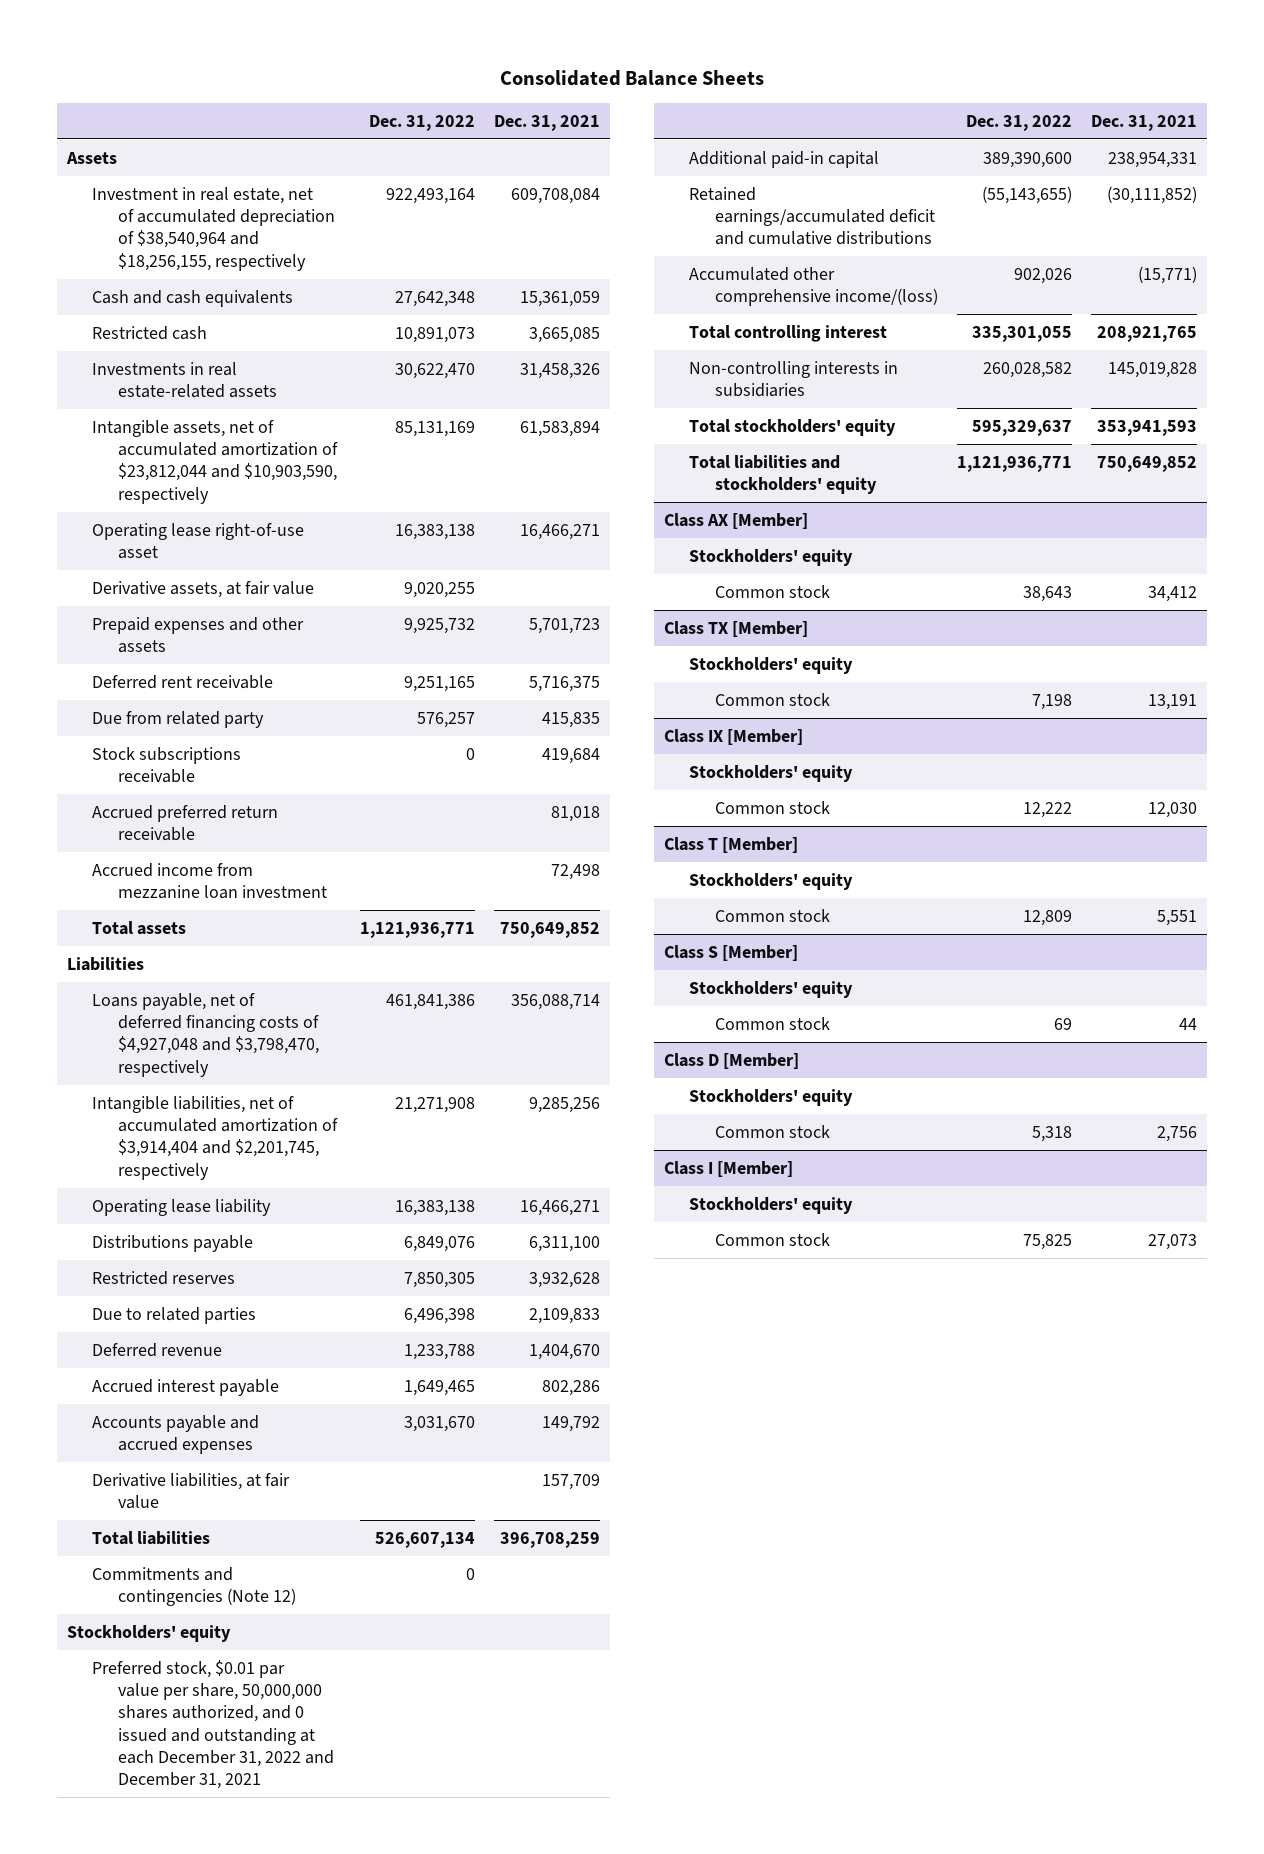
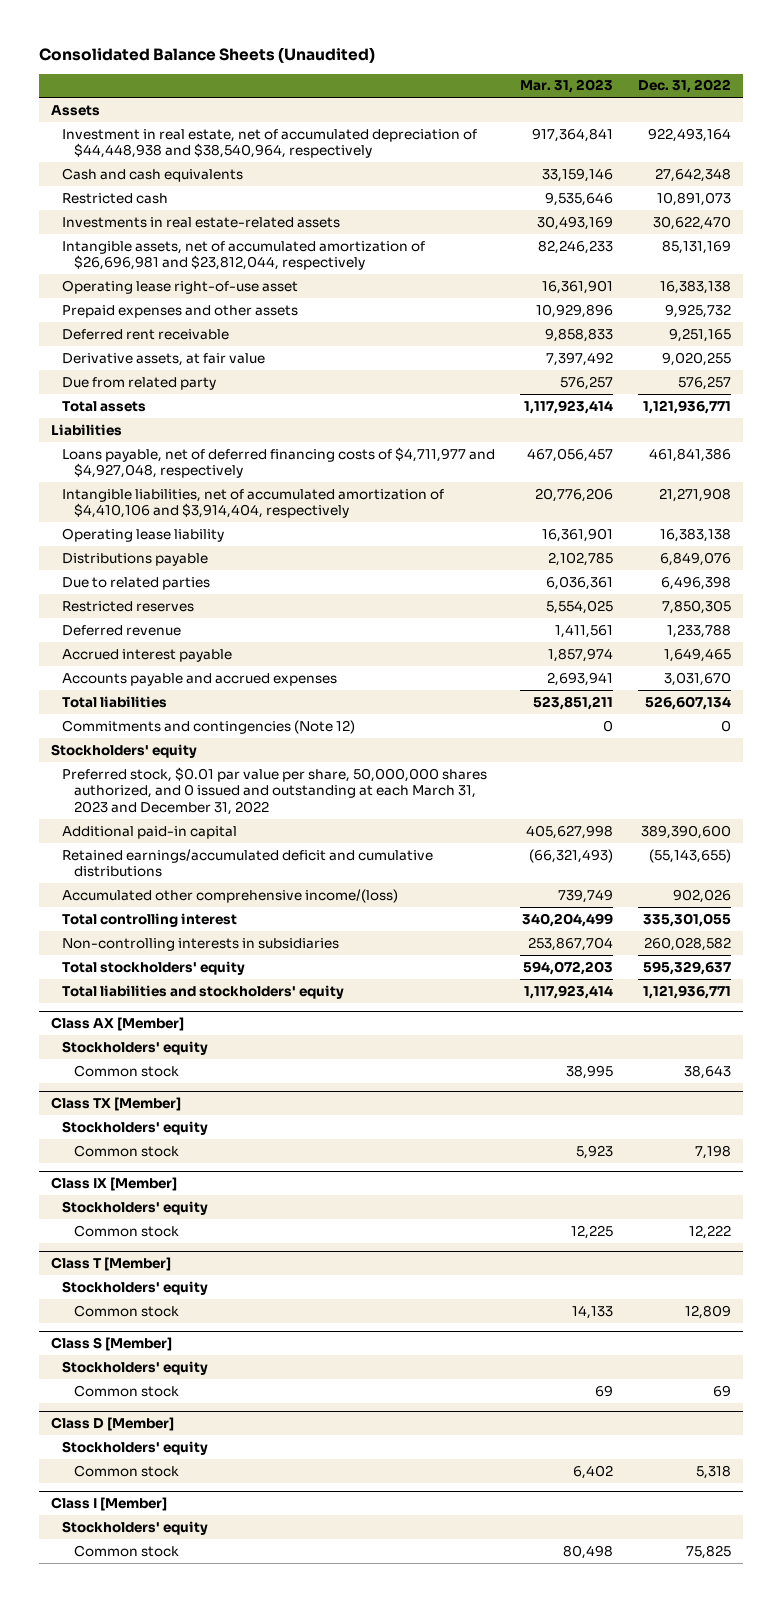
[499,69,764,86] Consolidated Balance Sheets -> [38,46,375,63] Consolidated Balance Sheets (Unaudited)
[494,114,601,131] Dec. 31, 2021 -> none
none -> [520,79,614,94] Mar. 31, 2023
[92,186,335,271] Investment in real estate, net of accumulated depreciation of $38,540,964 and $18,256,155, respectively -> [62,128,478,159] Investment in real estate, net of accumulated depreciation of $44,448,938 and $38,540,964, respectively
[92,419,338,504] Intangible assets, net of accumulated amortization of $23,812,044 and $10,903,590, respectively -> [62,240,426,271] Intangible assets, net of accumulated amortization of $26,696,981 and $23,812,044, respectively
[92,580,315,598] Derivative assets, at fair value -> [62,352,266,366] Derivative assets, at fair value
[92,746,242,784] Stock subscriptions receivable -> none
[92,804,279,842] Accrued preferred return receivable -> none
[92,862,327,900] Accrued income from mezzanine loan investment -> none
[92,992,319,1077] Loans payable, net of deferred financing costs of $4,927,048 and $3,798,470, respectively -> [62,446,496,479] Loans payable, net of deferred financing costs of $4,711,977 and $4,927,048, respectively
[92,1095,338,1180] Intangible liabilities, net of accumulated amortization of $3,914,404 and $2,201,745, respectively -> [62,488,445,519] Intangible liabilities, net of accumulated amortization of $4,410,106 and $3,914,404, respectively
[92,1270,236,1285] Restricted reserves -> [62,600,195,612] Restricted reserves
[92,1472,291,1510] Derivative liabilities, at fair value -> none
[92,1659,334,1790] Preferred stock, $0.01 par value per share, 50,000,000 shares authorized, and 0 issued and outstanding at each December 31, 2022 and December 31, 2021 -> [62,766,488,815] Preferred stock, $0.01 par value per share, 50,000,000 shares authorized, and 0 issued and outstanding at each March 31, 2023 and December 31, 2022

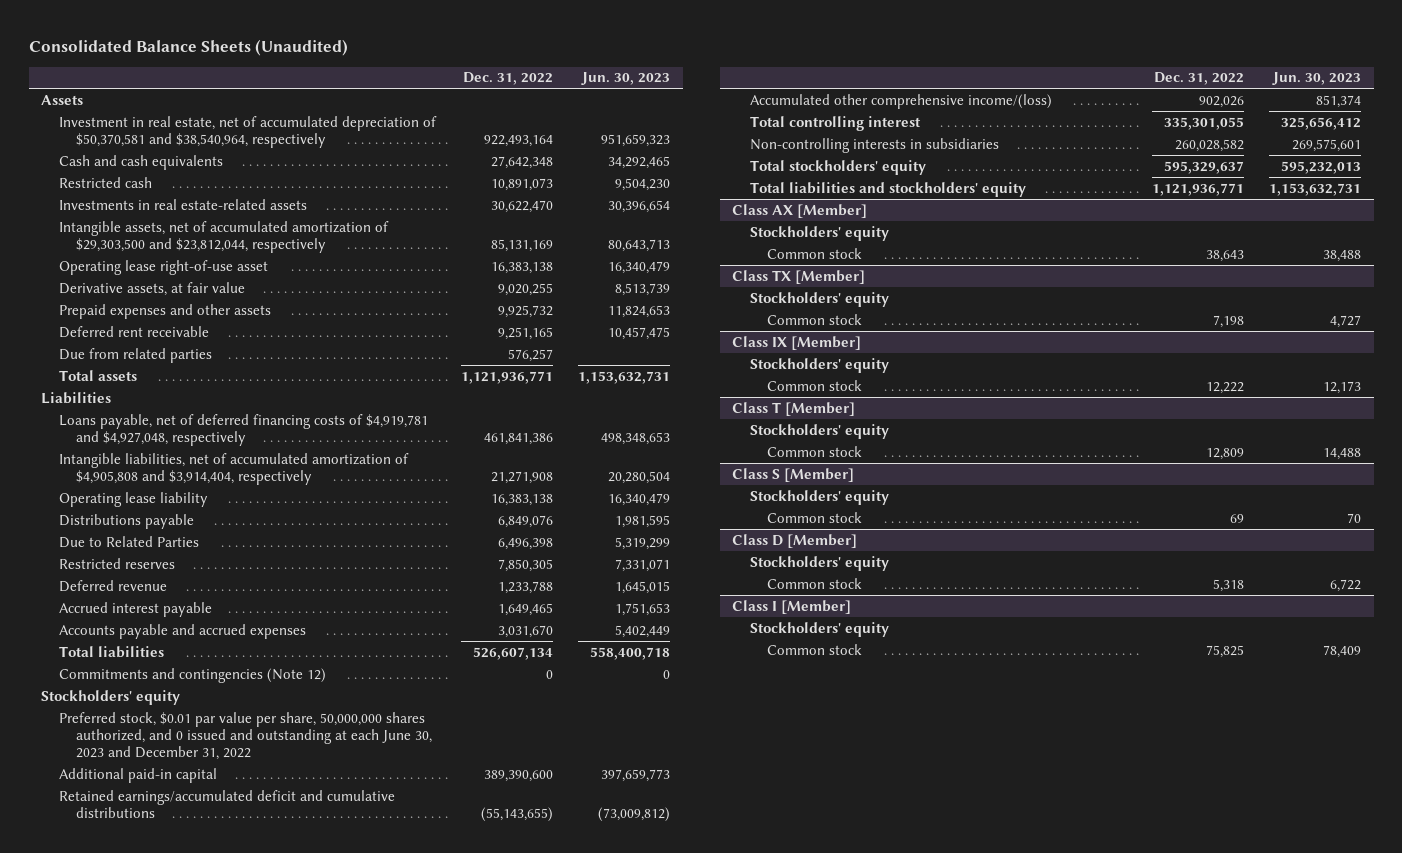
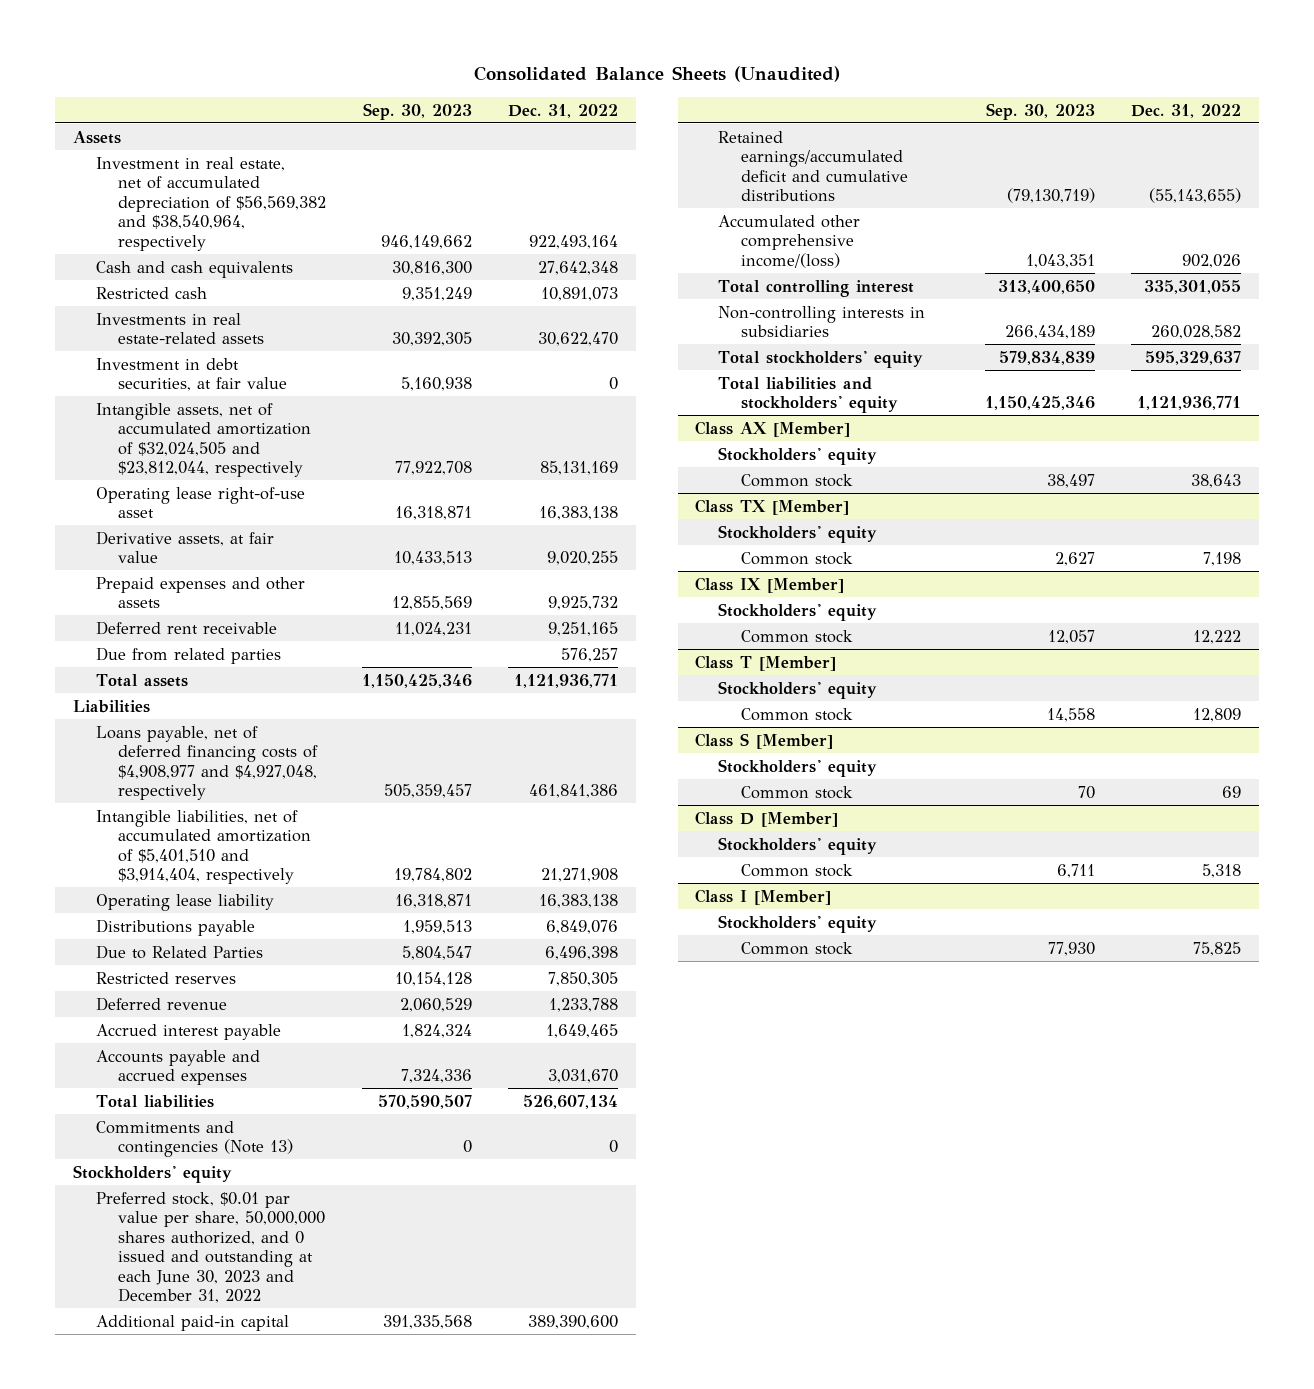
[581,72,671,86] Jun. 30, 2023 -> none
none -> [363,102,473,120] Sep. 30, 2023
[58,115,437,148] Investment in real estate, net of accumulated depreciation of $50,370,581 and $38,540,964, respectively -> [95,156,327,251] Investment in real estate, net of accumulated depreciation of $56,569,382 and $38,540,964, respectively
none -> [95,357,288,392] Investment in debt securities, at fair value
[58,220,389,253] Intangible assets, net of accumulated amortization of $29,303,500 and $23,812,044, respectively -> [95,402,312,478] Intangible assets, net of accumulated amortization of $32,024,505 and $23,812,044, respectively
[58,413,428,446] Loans payable, net of deferred financing costs of $4,919,781 and $4,927,048, respectively -> [95,725,319,801] Loans payable, net of deferred financing costs of $4,908,977 and $4,927,048, respectively
[58,452,409,485] Intangible liabilities, net of accumulated amortization of $4,905,808 and $3,914,404, respectively -> [95,809,312,885] Intangible liabilities, net of accumulated amortization of $5,401,510 and $3,914,404, respectively
[58,667,326,683] Commitments and contingencies (Note 12) -> [95,1120,294,1158] Commitments and contingencies (Note 13)

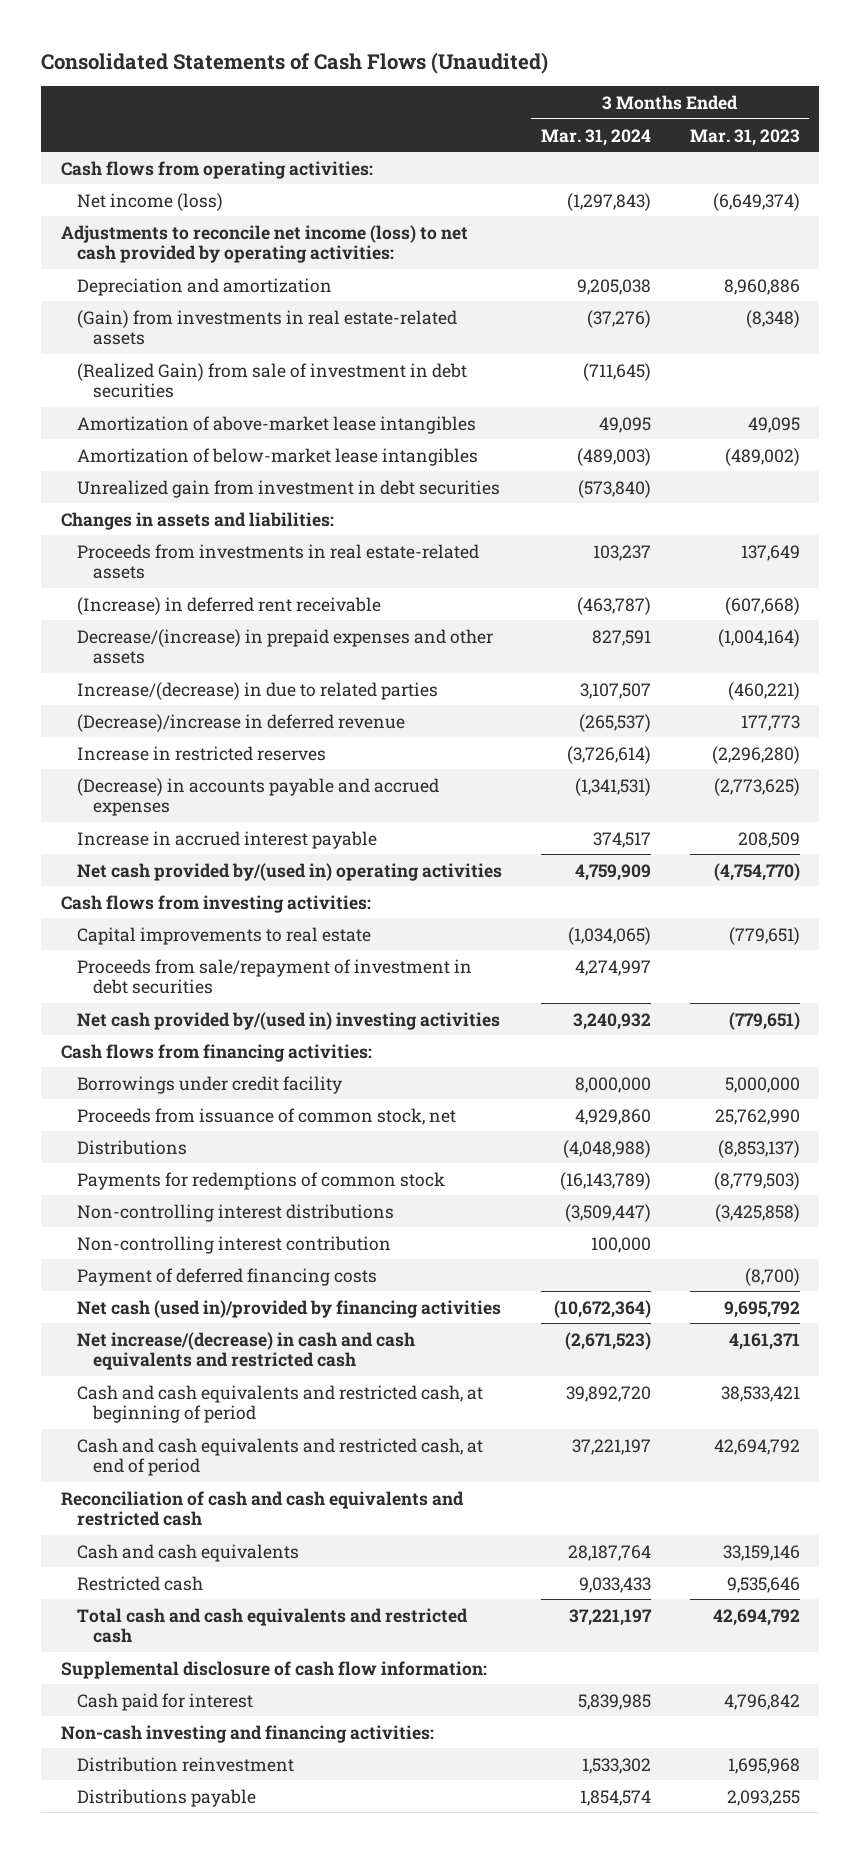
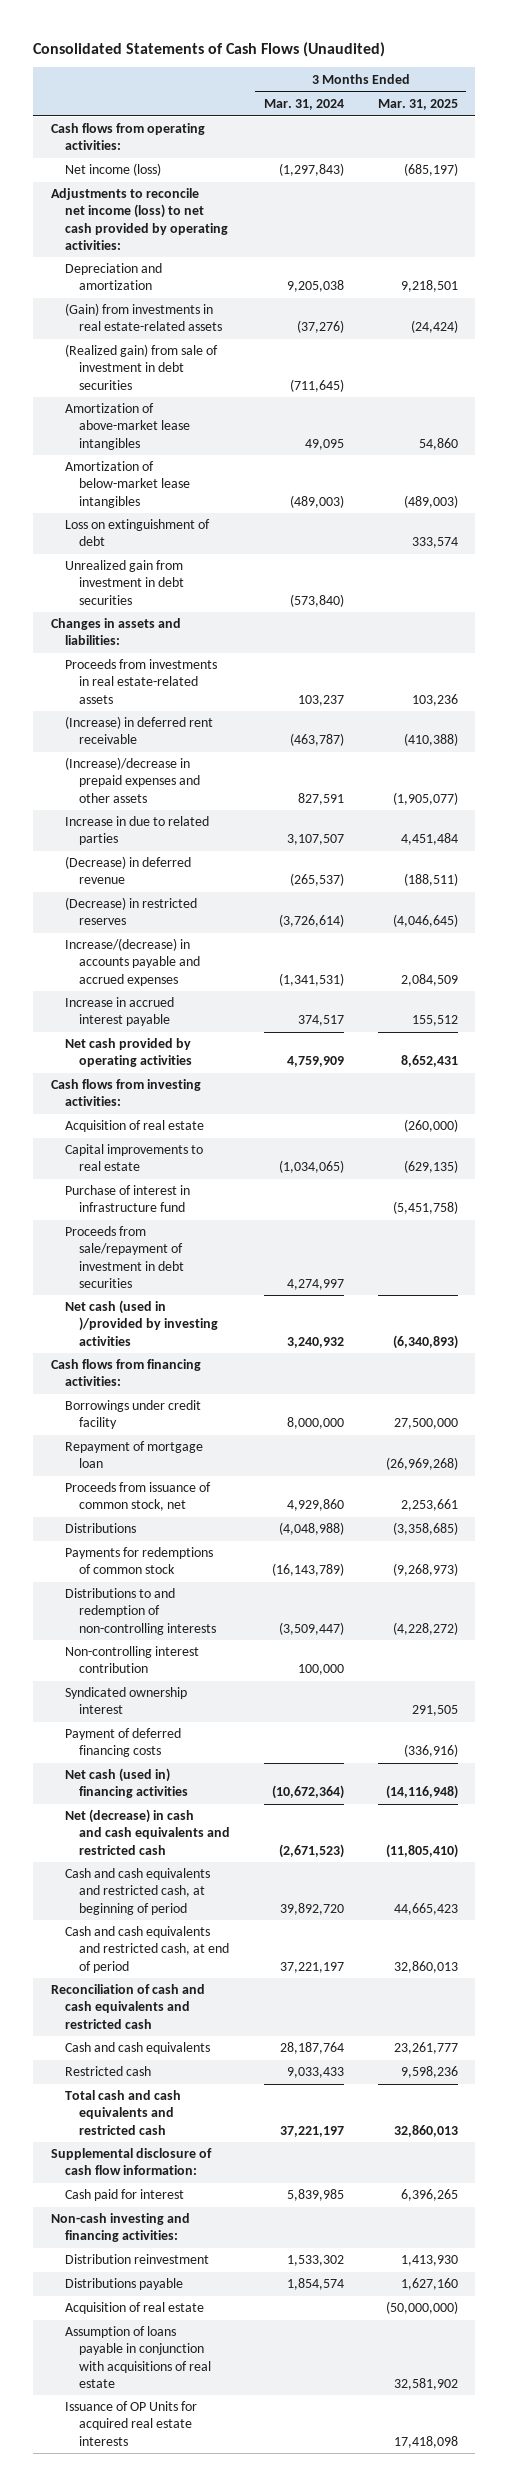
[689,128,800,146] Mar. 31, 2023 -> none
none -> [377,99,458,111] Mar. 31, 2025
[77,362,468,398] (Realized Gain) from sale of investment in debt securities -> [64,344,218,390] (Realized gain) from sale of investment in debt securities
none -> [64,519,210,547] Loss on extinguishment of debt
[77,628,494,664] Decrease/(increase) in prepaid expenses and other assets -> [64,757,200,803] (Increase)/decrease in prepaid expenses and other assets
[77,681,439,700] Increase/(decrease) in due to related parties -> [64,816,209,846] Increase in due to related parties
[77,713,406,732] (Decrease)/increase in deferred revenue -> [64,856,191,885] (Decrease) in deferred revenue
[77,745,327,761] Increase in restricted reserves -> [64,897,197,926] (Decrease) in restricted reserves
[77,777,440,816] (Decrease) in accounts payable and accrued expenses -> [64,938,200,986] Increase/(decrease) in accounts payable and accrued expenses
[77,862,503,881] Net cash provided by/(used in) operating activities -> [64,1038,192,1068] Net cash provided by operating activities
none -> [64,1120,204,1133] Acquisition of real estate
none -> [64,1185,190,1213] Purchase of interest in infrastructure fund
[77,1011,501,1030] Net cash provided by/(used in) investing activities -> [64,1300,218,1346] Net cash (used in )/provided by investing activities
none -> [64,1441,203,1469] Repayment of mortgage loan
[77,1203,395,1222] Non-controlling interest distributions -> [64,1588,216,1635] Distributions to and redemption of non-controlling interests
none -> [64,1687,187,1715] Syndicated ownership interest
[77,1299,502,1318] Net cash (used in)/provided by financing activities -> [64,1768,188,1799] Net cash (used in) financing activities
[77,1331,416,1370] Net increase/(decrease) in cash and cash equivalents and restricted cash -> [64,1809,230,1855] Net (decrease) in cash and cash equivalents and restricted cash
none -> [64,2302,204,2315] Acquisition of real estate
none -> [64,2326,211,2388] Assumption of loans payable in conjunction with acquisitions of real estate
none -> [64,2401,197,2446] Issuance of OP Units for acquired real estate interests

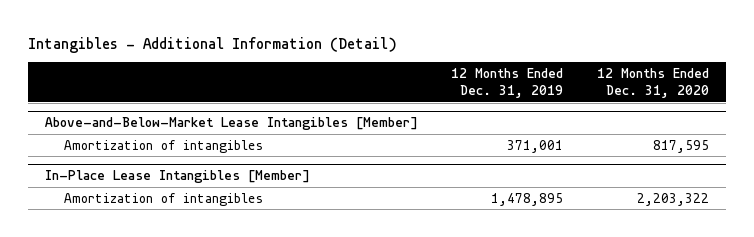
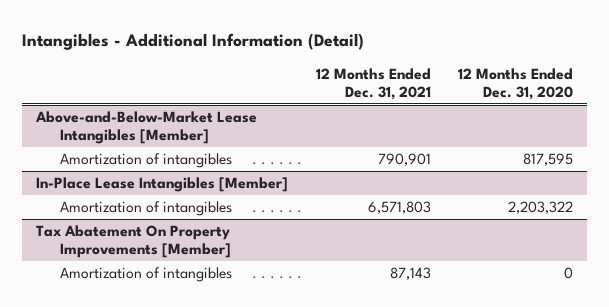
[451,67,564,98] 12 Months Ended Dec. 31, 2019 -> none
none -> [315,67,431,100] 12 Months Ended Dec. 31, 2021
none -> [36,225,231,259] Tax Abatement On Property Improvements [Member]
none -> [59,267,232,283] Amortization of intangibles

